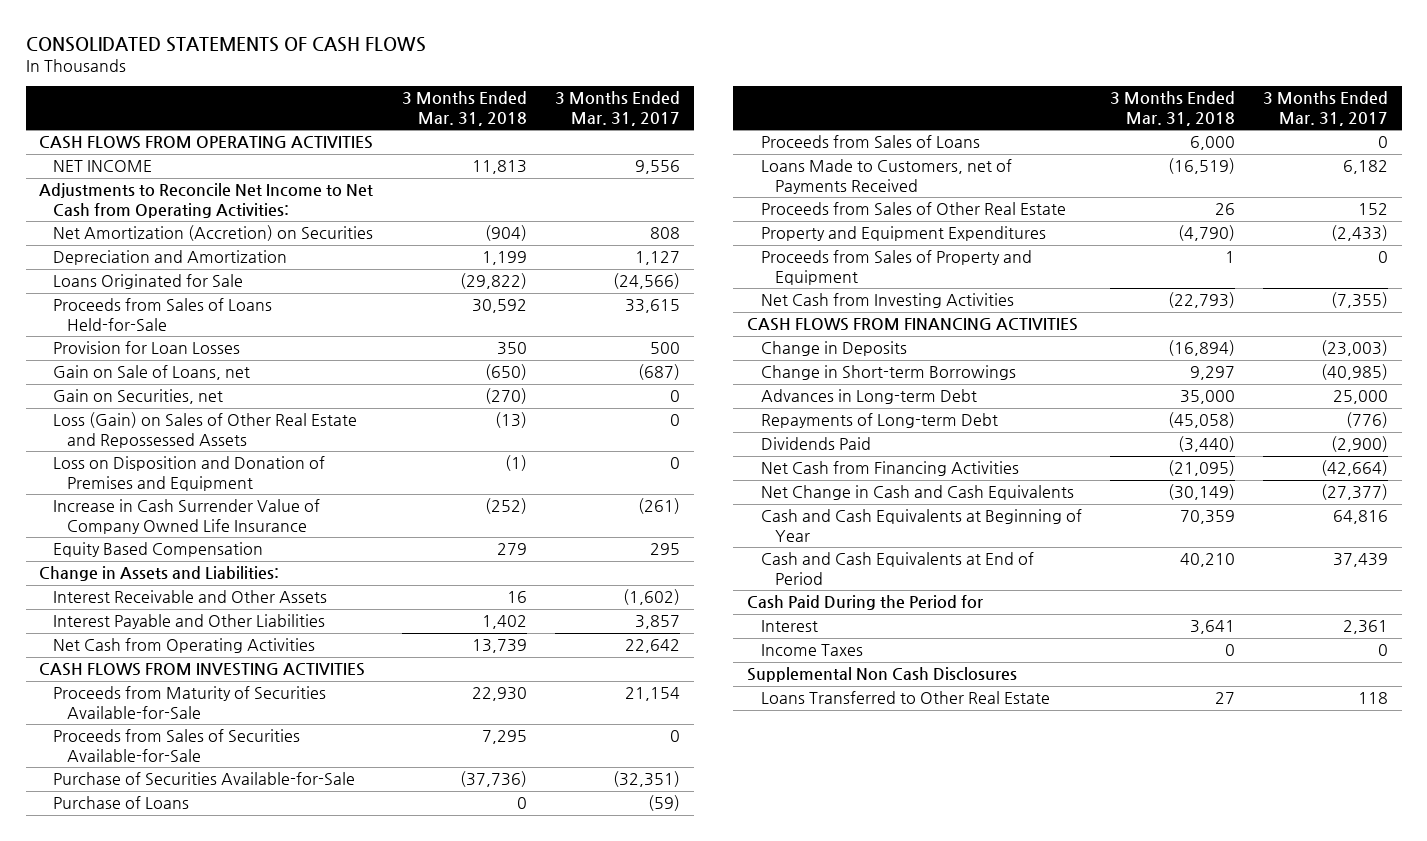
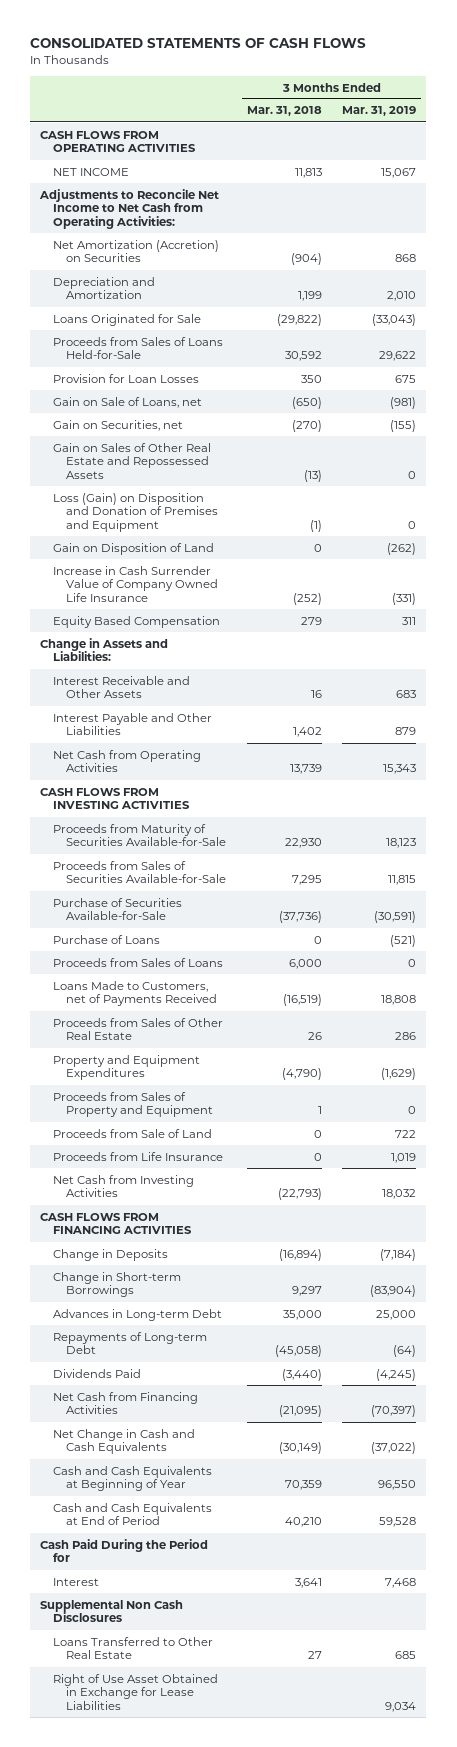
[555,91,681,126] 3 Months Ended Mar. 31, 2017 -> none
none -> [342,106,417,117] Mar. 31, 2019
[53,412,358,448] Loss (Gain) on Sales of Other Real Estate and Repossessed Assets -> [53,442,212,479] Gain on Sales of Other Real Estate and Repossessed Assets
[53,456,326,491] Loss on Disposition and Donation of Premises and Equipment -> [53,492,219,532] Loss (Gain) on Disposition and Donation of Premises and Equipment
none -> [53,542,215,555] Gain on Disposition of Land
none -> [53,1128,213,1138] Proceeds from Sale of Land
none -> [53,1151,224,1161] Proceeds from Life Insurance
[760,644,863,657] Income Taxes -> none
none -> [53,1673,219,1710] Right of Use Asset Obtained in Exchange for Lease Liabilities

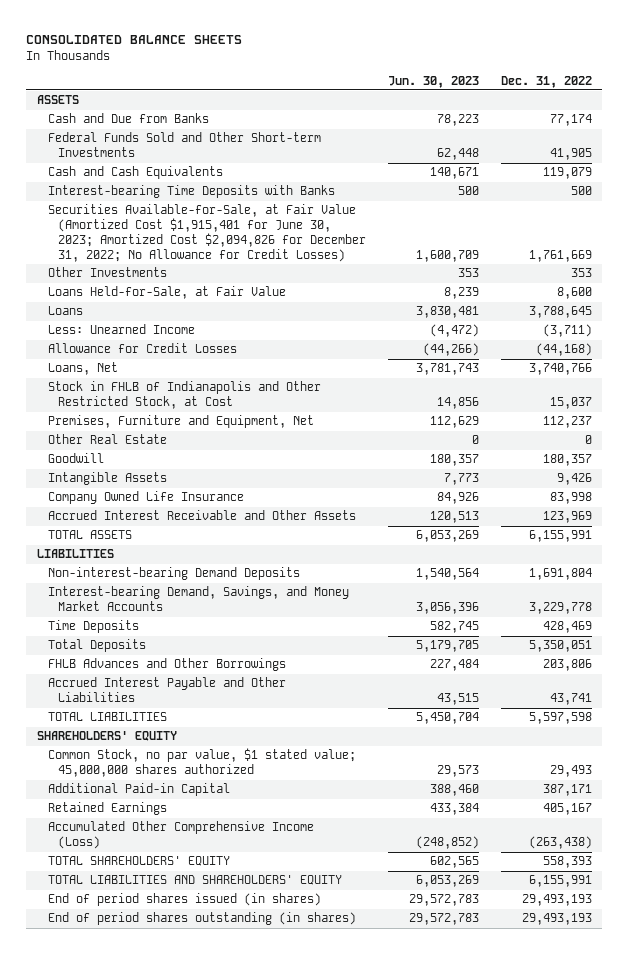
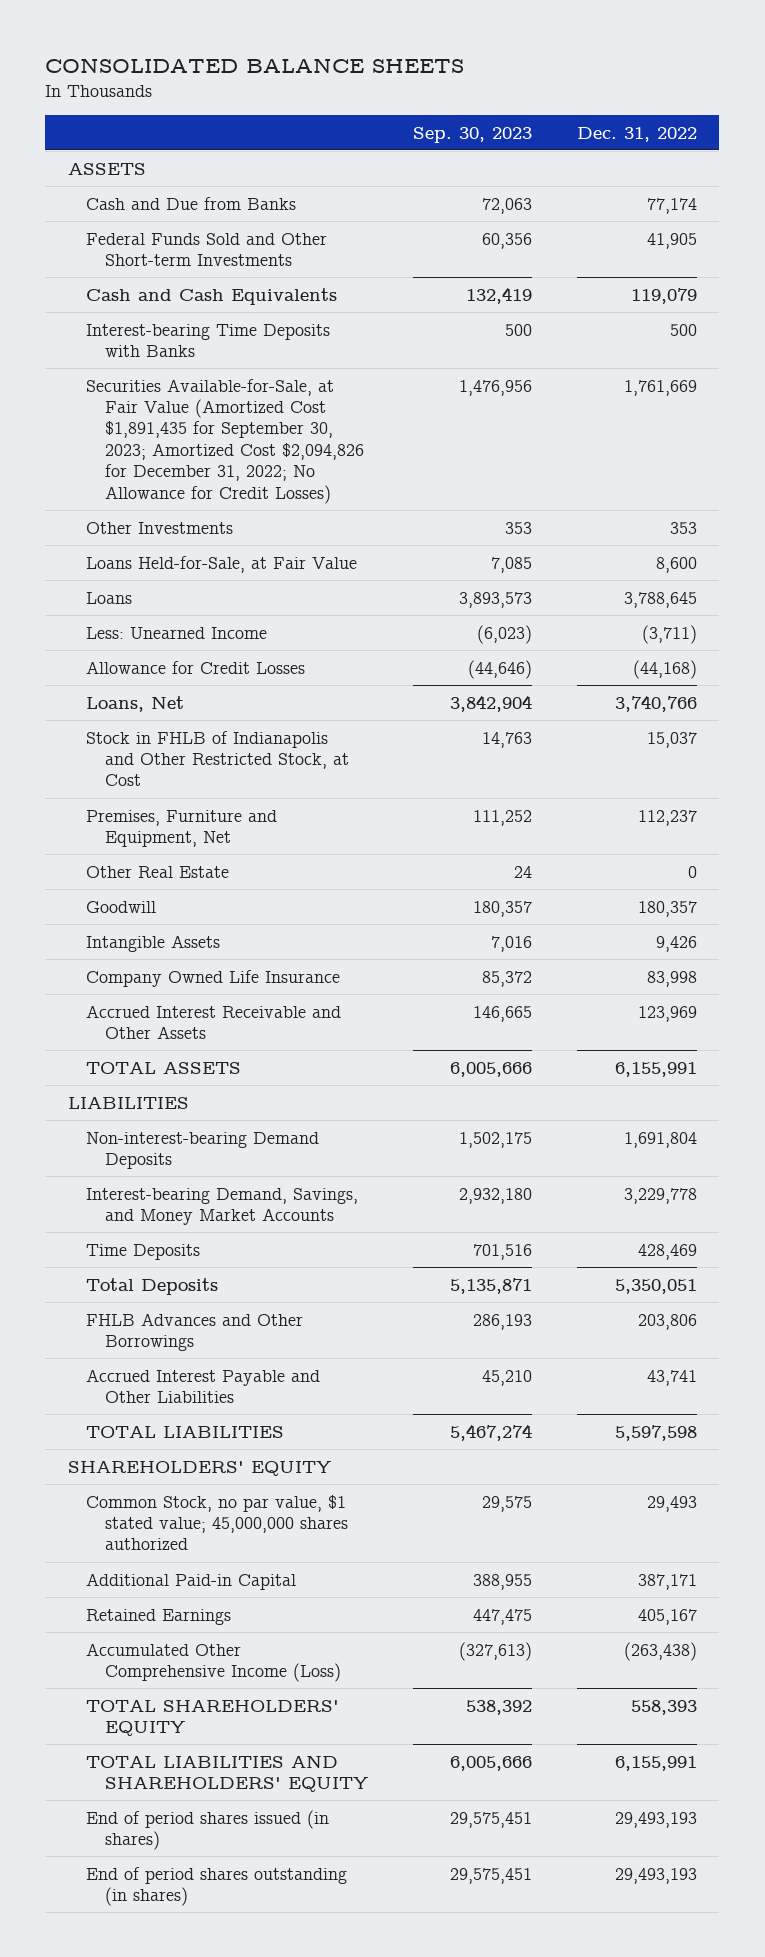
[387,75,479,88] Jun. 30, 2023 -> none
none -> [412,126,532,143] Sep. 30, 2023
[47,204,367,262] Securities Available-for-Sale, at Fair Value (Amortized Cost $1,915,401 for June 30, 2023; Amortized Cost $2,094,826 for December 31, 2022; No Allowance for Credit Losses) -> [86,378,364,504] Securities Available-for-Sale, at Fair Value (Amortized Cost $1,891,435 for September 30, 2023; Amortized Cost $2,094,826 for December 31, 2022; No Allowance for Credit Losses)

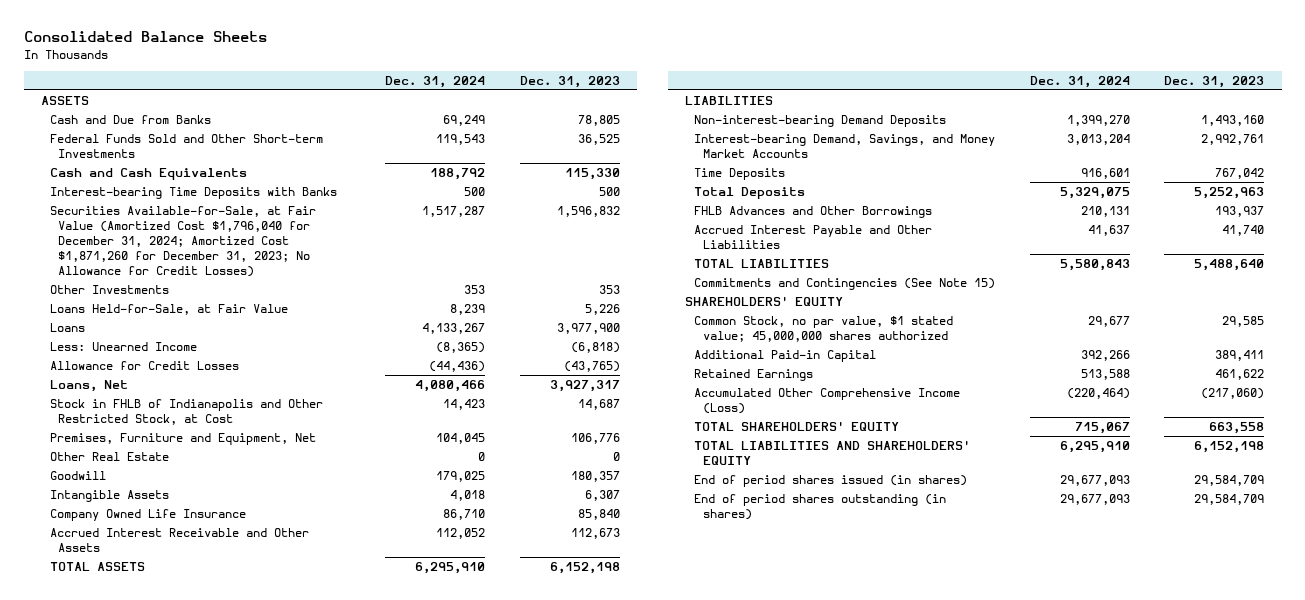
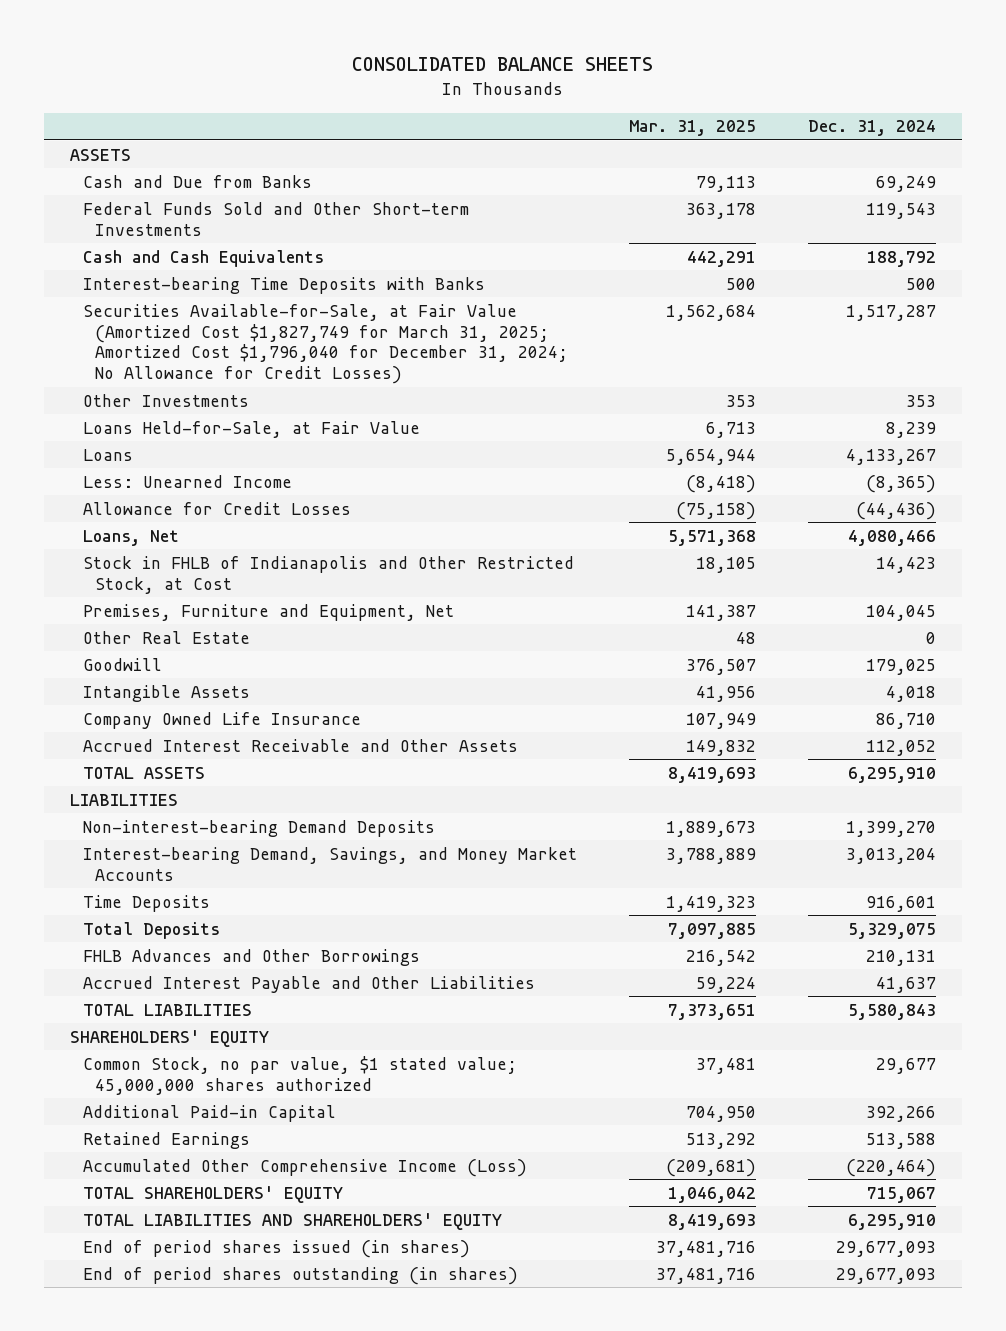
[23,31,267,43] Consolidated Balance Sheets -> [351,57,653,72] CONSOLIDATED BALANCE SHEETS
[520,76,621,89] Dec. 31, 2023 -> none
none -> [628,120,756,137] Mar. 31, 2025
[49,206,316,277] Securities Available-for-Sale, at Fair Value (Amortized Cost $1,796,040 for December 31, 2024; Amortized Cost $1,871,260 for December 31, 2023; No Allowance for Credit Losses) -> [82,303,569,385] Securities Available-for-Sale, at Fair Value (Amortized Cost $1,827,749 for March 31, 2025; Amortized Cost $1,796,040 for December 31, 2024; No Allowance for Credit Losses)
[694,278,996,291] Commitments and Contingencies (See Note 15) -> none

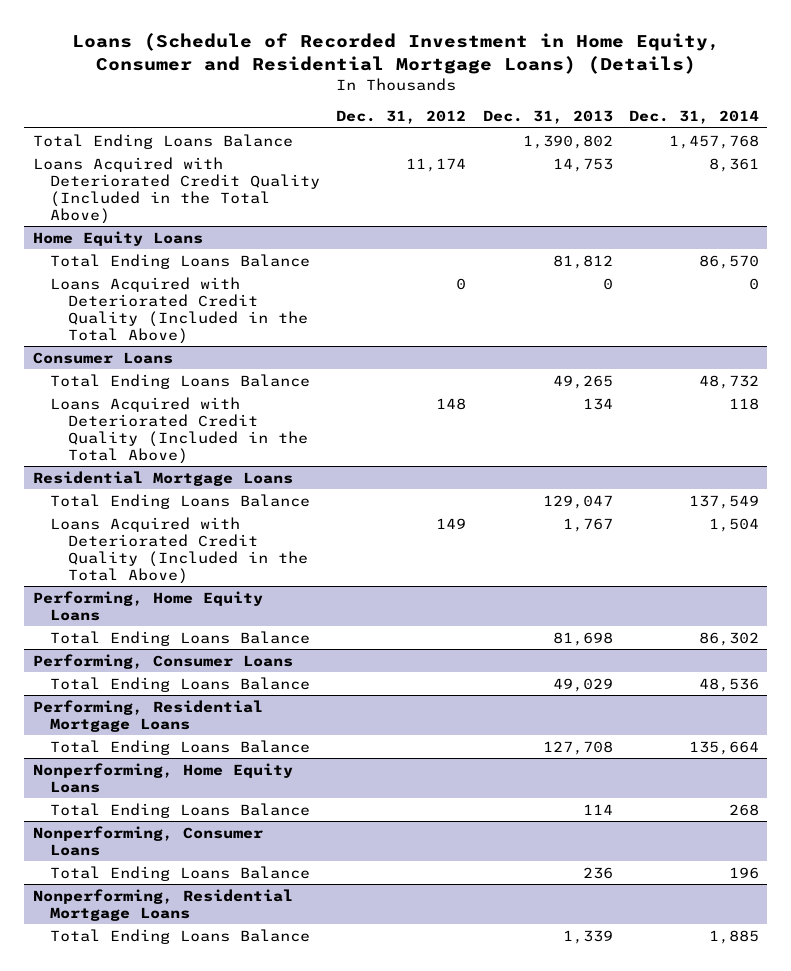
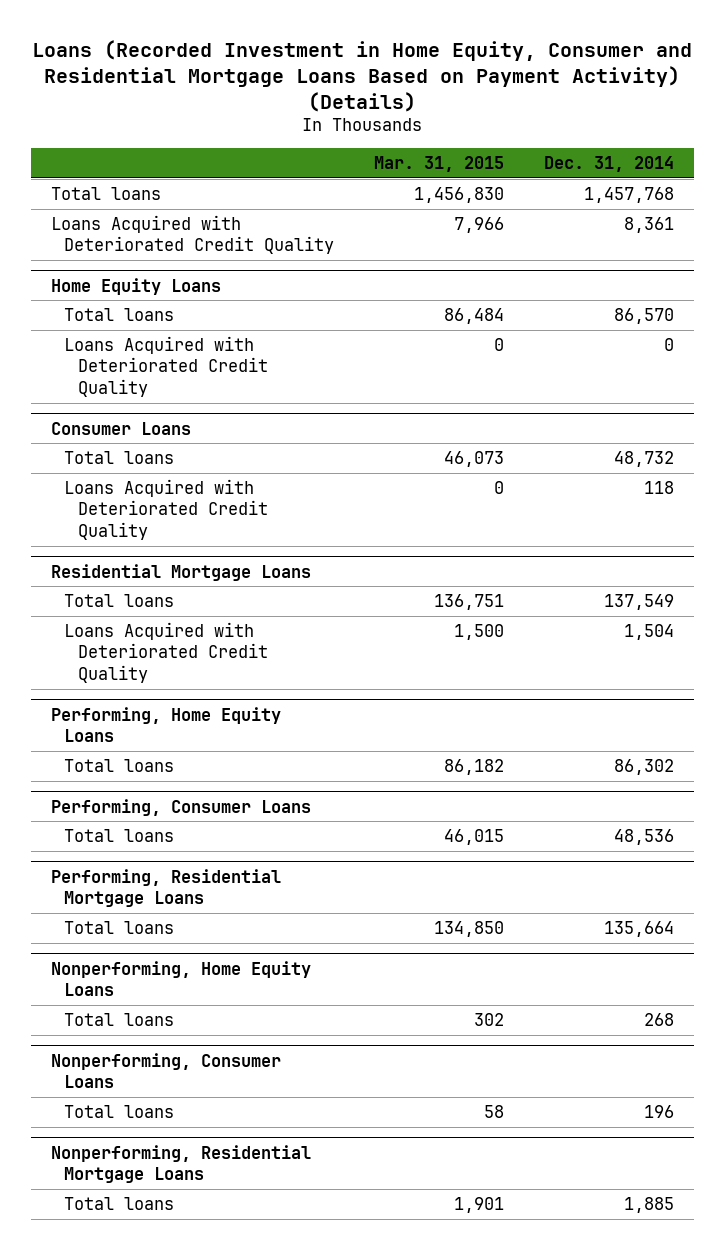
[71,33,720,75] Loans (Schedule of Recorded Investment in Home Equity, Consumer and Residential Mortgage Loans) (Details) -> [32,39,693,112] Loans (Recorded Investment in Home Equity, Consumer and Residential Mortgage Loans Based on Payment Activity) (Details)
[336,110,467,125] Dec. 31, 2012 -> none
[482,110,613,125] Dec. 31, 2013 -> none
none -> [374,156,505,173] Mar. 31, 2015
[32,133,293,149] Total Ending Loans Balance -> [50,186,161,200] Total loans
[32,156,321,224] Loans Acquired with Deteriorated Credit Quality (Included in the Total Above) -> [50,214,335,255] Loans Acquired with Deteriorated Credit Quality
[50,253,311,269] Total Ending Loans Balance -> [64,307,175,321] Total loans
[50,276,308,344] Loans Acquired with Deteriorated Credit Quality (Included in the Total Above) -> [64,335,268,398] Loans Acquired with Deteriorated Credit Quality
[50,373,311,389] Total Ending Loans Balance -> [64,450,175,464] Total loans
[50,396,308,464] Loans Acquired with Deteriorated Credit Quality (Included in the Total Above) -> [64,478,268,541] Loans Acquired with Deteriorated Credit Quality
[50,493,311,509] Total Ending Loans Balance -> [64,593,175,607] Total loans
[50,516,308,584] Loans Acquired with Deteriorated Credit Quality (Included in the Total Above) -> [64,621,268,684] Loans Acquired with Deteriorated Credit Quality
[50,630,311,646] Total Ending Loans Balance -> [64,758,175,772] Total loans
[50,676,311,692] Total Ending Loans Balance -> [64,828,175,842] Total loans
[50,739,311,755] Total Ending Loans Balance -> [64,920,175,934] Total loans
[50,802,311,818] Total Ending Loans Balance -> [64,1012,175,1026] Total loans
[50,865,311,881] Total Ending Loans Balance -> [64,1104,175,1118] Total loans
[50,928,311,944] Total Ending Loans Balance -> [64,1196,175,1210] Total loans

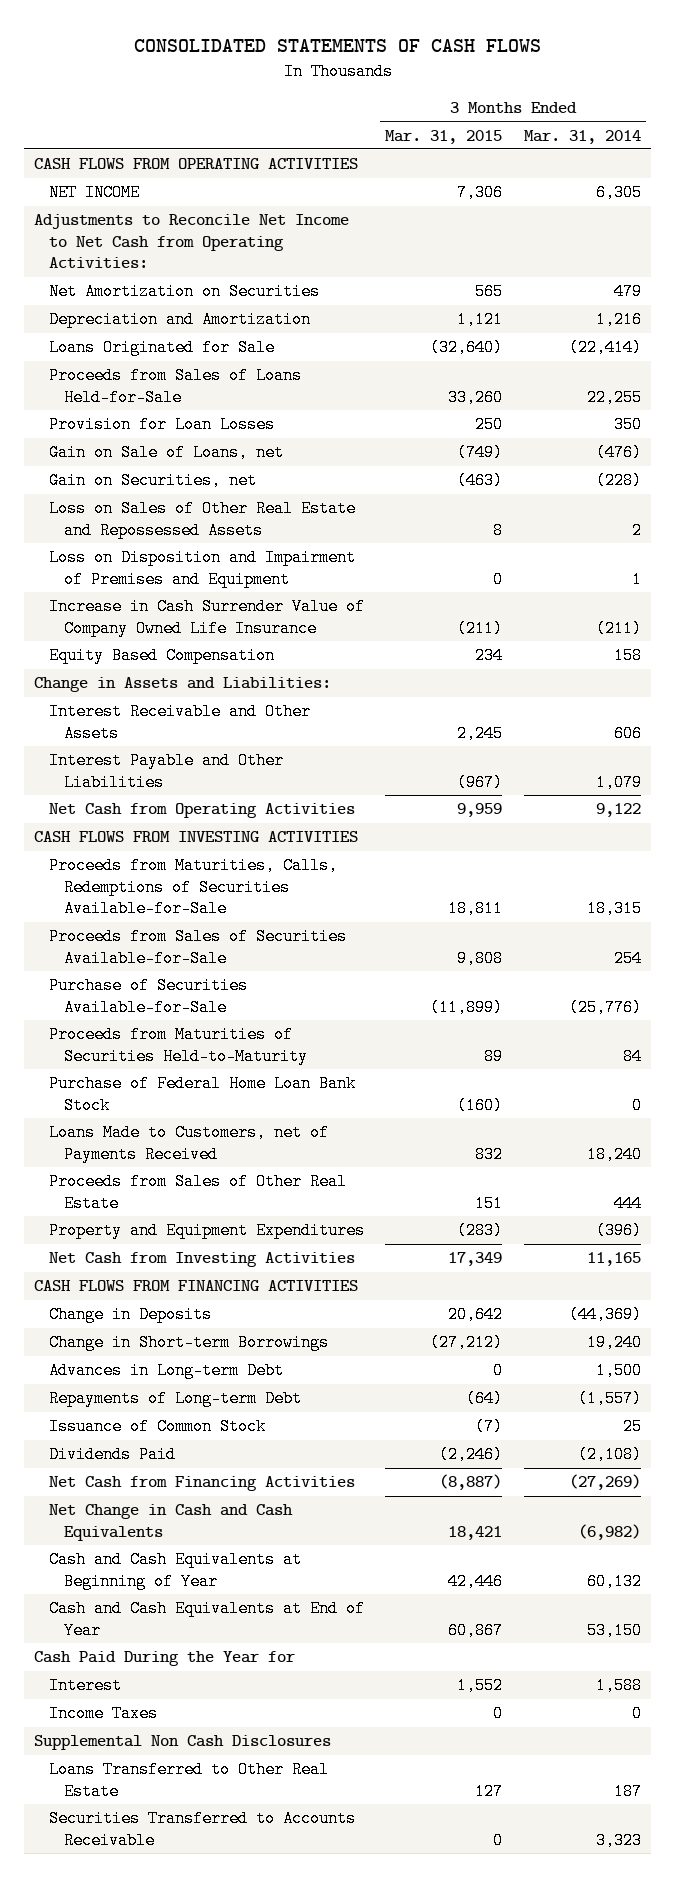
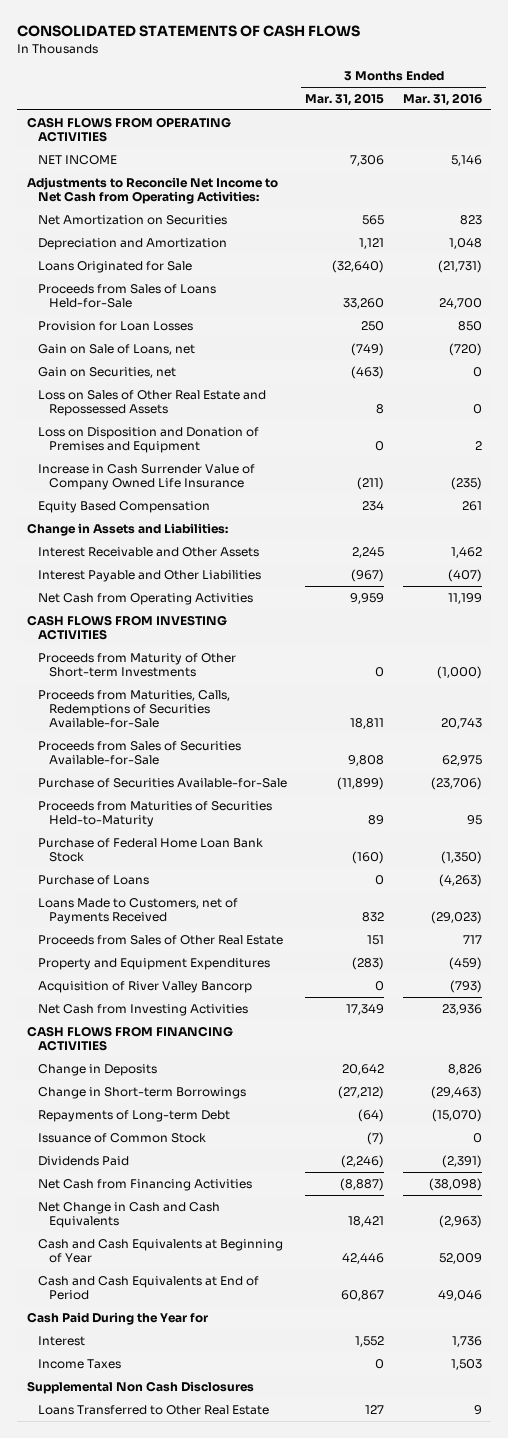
[523,129,641,144] Mar. 31, 2014 -> none
none -> [402,92,482,106] Mar. 31, 2016
[49,549,357,588] Loss on Disposition and Impairment of Premises and Equipment -> [37,426,259,453] Loss on Disposition and Donation of Premises and Equipment
none -> [37,652,236,677] Proceeds from Maturity of Other Short-term Investments
none -> [37,874,149,885] Purchase of Loans
none -> [37,980,252,993] Acquisition of River Valley Bancorp
[49,1362,285,1380] Advances in Long-term Debt -> none
[49,1600,366,1639] Cash and Cash Equivalents at End of Year -> [37,1275,259,1300] Cash and Cash Equivalents at End of Period
[49,1810,357,1849] Securities Transferred to Accounts Receivable -> none

